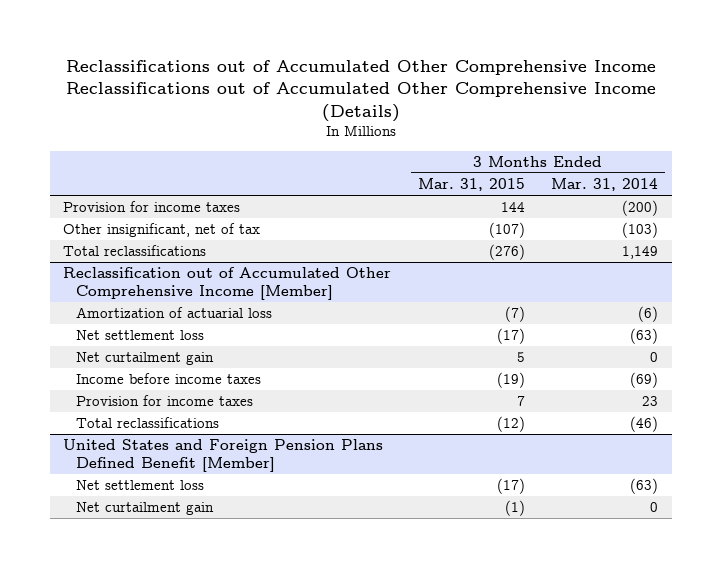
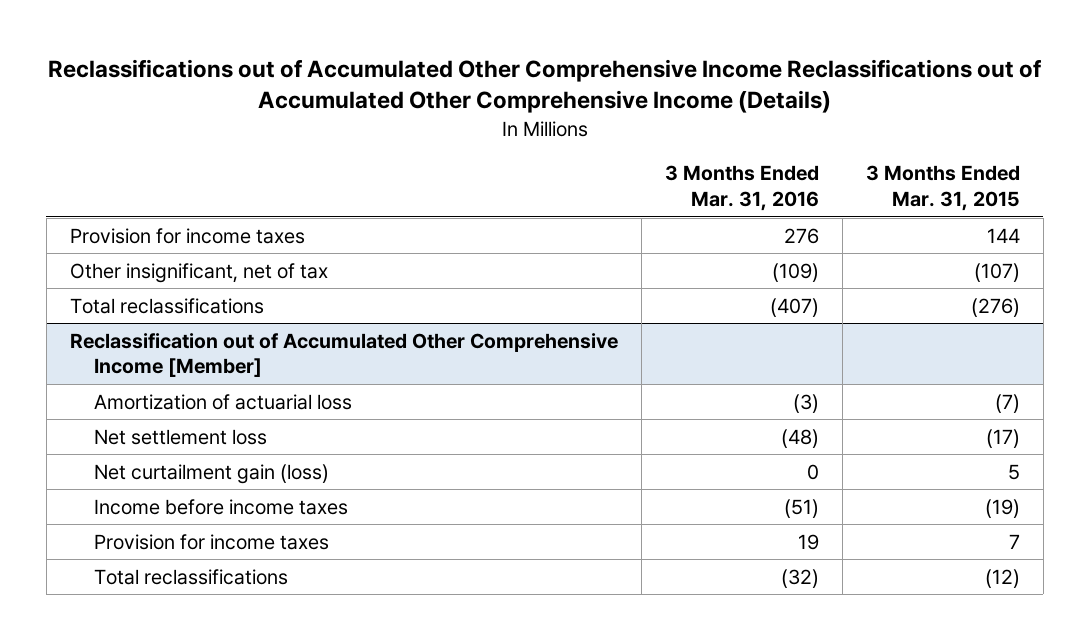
[551,178,659,192] Mar. 31, 2014 -> none
none -> [664,165,819,212] 3 Months Ended Mar. 31, 2016
[76,352,215,366] Net curtailment gain -> [93,463,329,484] Net curtailment gain (loss)
[62,439,383,473] United States and Foreign Pension Plans Defined Benefit [Member] -> none
[76,480,205,491] Net settlement loss -> none
[76,502,215,516] Net curtailment gain -> none

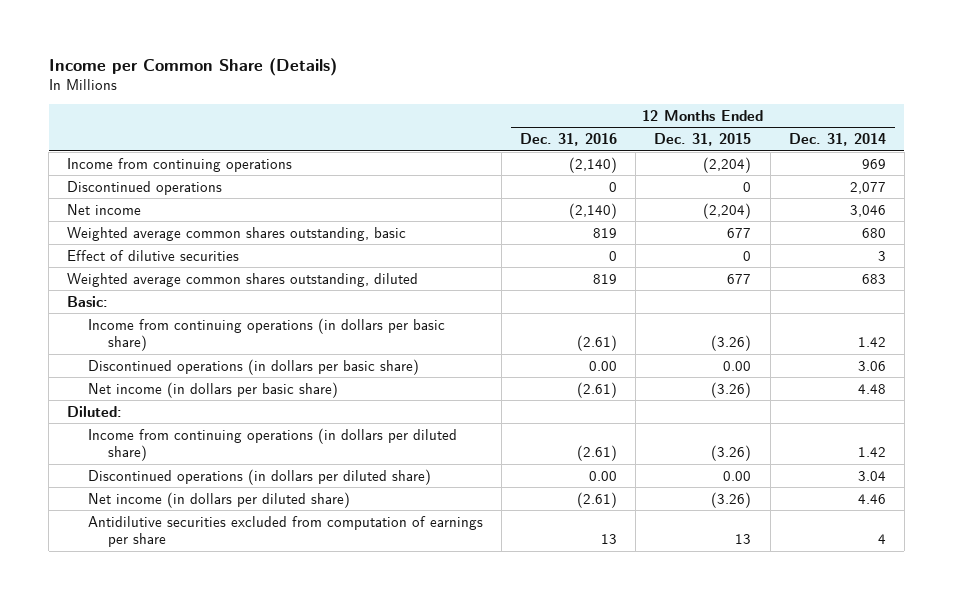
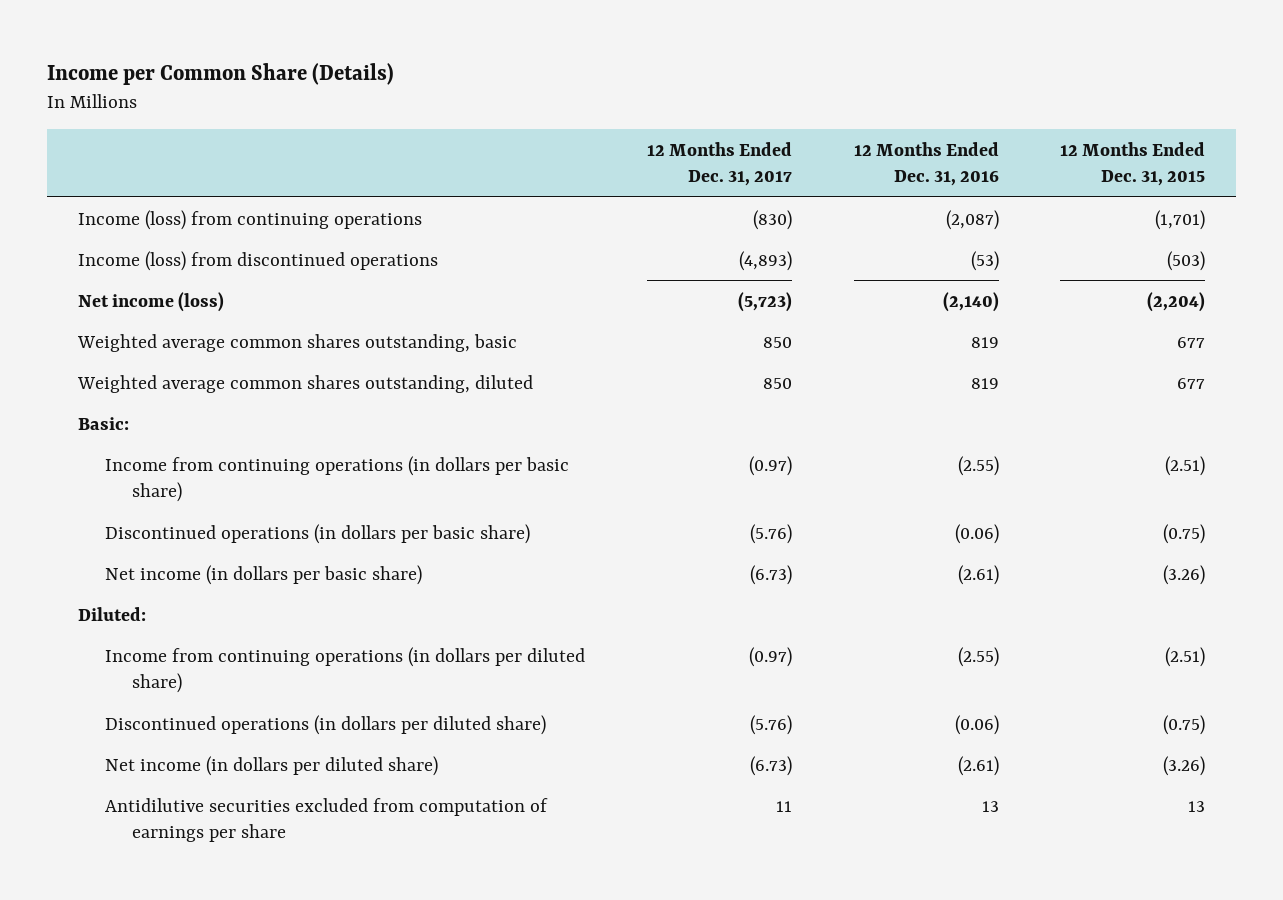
[788,133,886,147] Dec. 31, 2014 -> none
none -> [646,141,792,187] 12 Months Ended Dec. 31, 2017
[67,157,293,172] Income from continuing operations -> [77,209,422,230] Income (loss) from continuing operations
[569,156,618,173] (2,140) -> [945,209,999,230] (2,087)
[703,156,752,173] (2,204) -> [1155,209,1206,230] (1,701)
[67,180,223,195] Discontinued operations -> [77,250,438,271] Income (loss) from discontinued operations
[609,181,618,192] 0 -> [970,250,999,271] (53)
[743,181,752,192] 0 -> [1167,250,1206,271] (503)
[67,203,142,215] Net income -> [77,291,224,312] Net income (loss)
[67,249,240,261] Effect of dilutive securities -> none
[577,335,618,352] (2.61) -> [957,455,999,476] (2.55)
[711,335,752,352] (3.26) -> [1165,455,1206,476] (2.51)
[589,360,618,371] 0.00 -> [954,523,999,544] (0.06)
[723,360,752,371] 0.00 -> [1163,523,1206,544] (0.75)
[577,445,618,462] (2.61) -> [957,646,999,667] (2.55)
[711,445,752,462] (3.26) -> [1165,646,1206,667] (2.51)
[589,470,618,481] 0.00 -> [954,714,999,735] (0.06)
[723,470,752,481] 0.00 -> [1163,714,1206,735] (0.75)

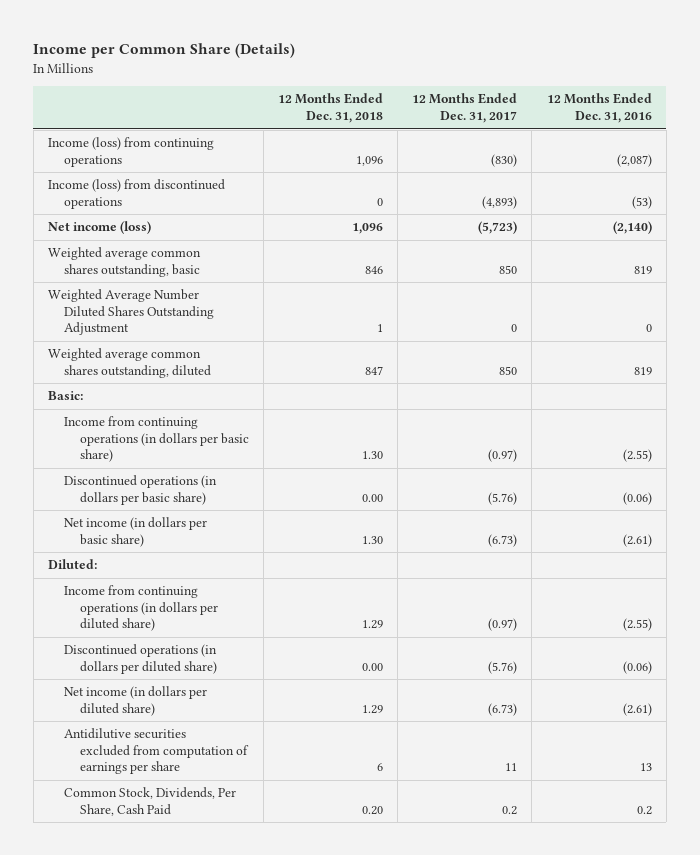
[1060,141,1206,187] 12 Months Ended Dec. 31, 2015 -> none
none -> [277,93,383,123] 12 Months Ended Dec. 31, 2018
none -> [48,289,214,336] Weighted Average Number Diluted Shares Outstanding Adjustment
none -> [63,787,236,816] Common Stock, Dividends, Per Share, Cash Paid

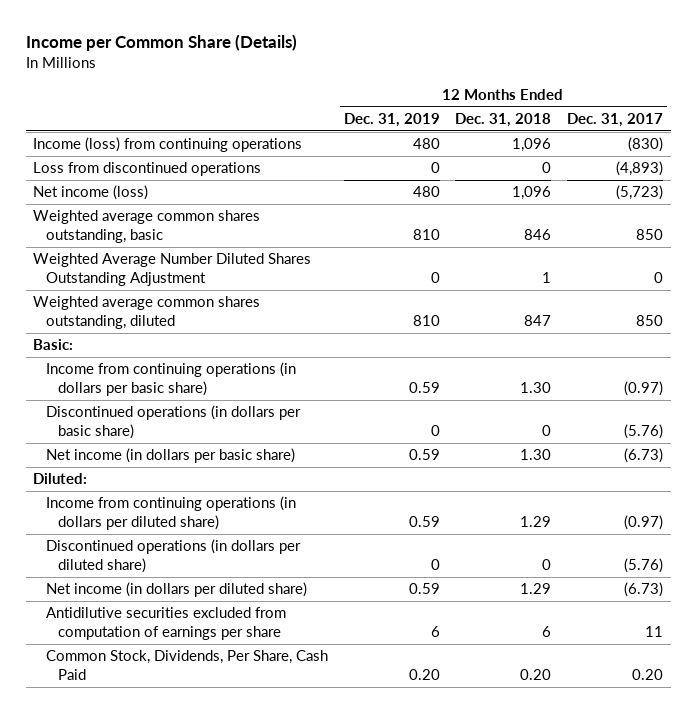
[546,93,652,123] 12 Months Ended Dec. 31, 2016 -> none
none -> [343,112,440,127] Dec. 31, 2019
[48,179,226,209] Income (loss) from discontinued operations -> [33,162,262,177] Loss from discontinued operations
[361,493,383,502] 0.00 -> [542,425,552,437] 0
[361,662,383,671] 0.00 -> [542,559,552,571] 0
[502,805,518,815] 0.2 -> [632,669,664,681] 0.20

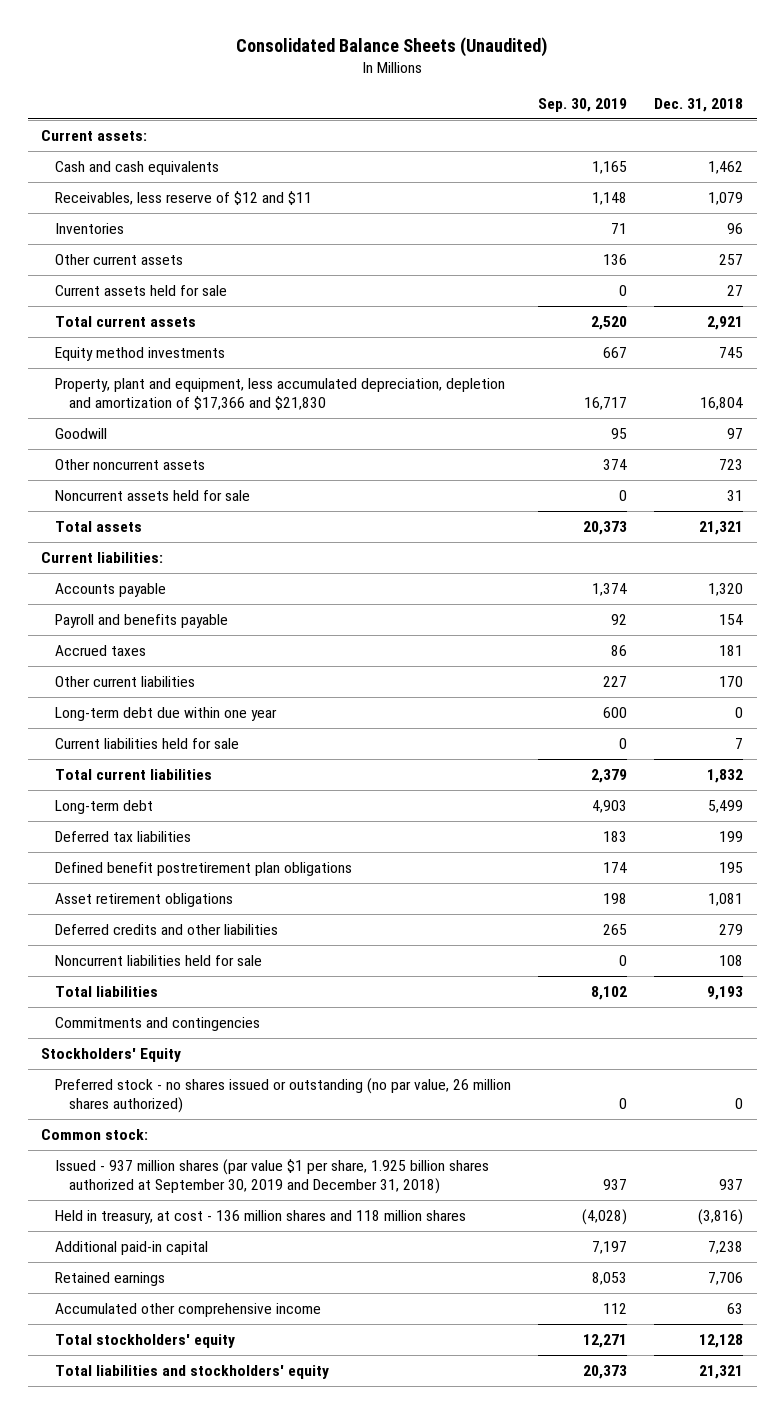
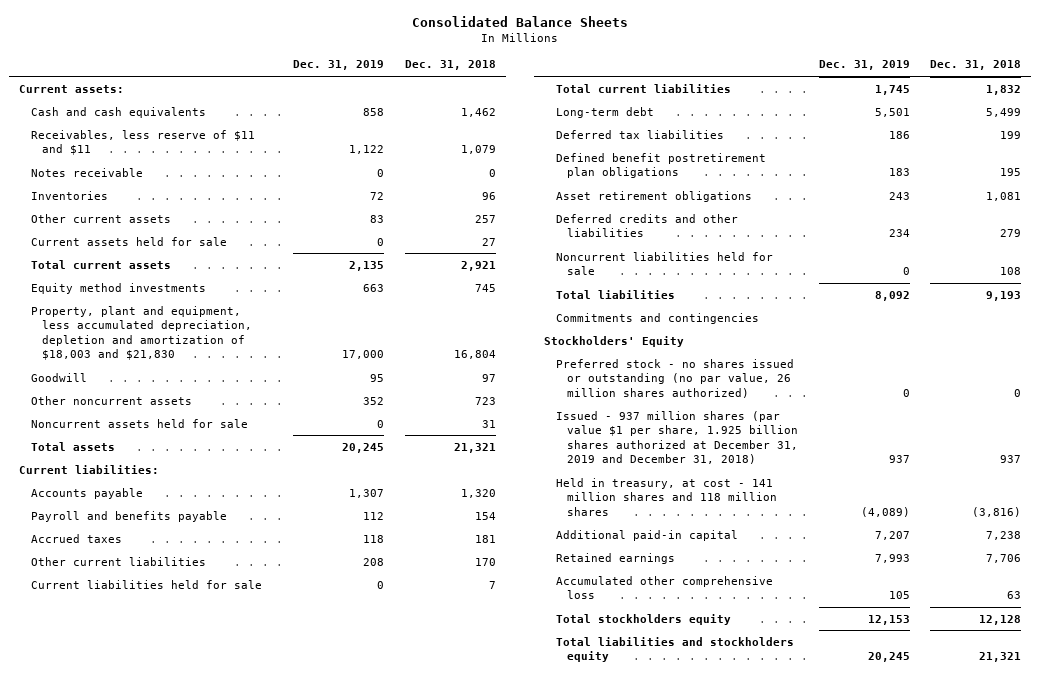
[236,36,548,57] Consolidated Balance Sheets (Unaudited) -> [412,15,629,27] Consolidated Balance Sheets
[538,97,628,112] Sep. 30, 2019 -> none
none -> [293,60,385,71] Dec. 31, 2019
[55,190,313,205] Receivables, less reserve of $12 and $11 -> [30,129,255,156] Receivables, less reserve of $11 and $11
none -> [30,167,143,177] Notes receivable
[55,377,506,411] Property, plant and equipment, less accumulated depreciation, depletion and amortization of $17,366 and $21,830 -> [30,305,252,361] Property, plant and equipment, less accumulated depreciation, depletion and amortization of $18,003 and $21,830
[55,706,278,721] Long-term debt due within one year -> none
[41,1128,149,1140] Common stock: -> none
[55,1158,490,1195] Issued - 937 million shares (par value $1 per share, 1.925 billion shares authorized at September 30, 2019 and December 31, 2018) -> [555,410,798,465] Issued - 937 million shares (par value $1 per share, 1.925 billion shares authorized at December 31, 2019 and December 31, 2018)
[55,1209,467,1224] Held in treasury, at cost - 136 million shares and 118 million shares -> [555,477,777,516] Held in treasury, at cost - 141 million shares and 118 million shares
[55,1302,322,1317] Accumulated other comprehensive income -> [555,575,773,600] Accumulated other comprehensive loss
[55,1333,236,1348] Total stockholders' equity -> [555,613,731,625] Total stockholders equity
[55,1364,330,1379] Total liabilities and stockholders' equity -> [555,636,794,663] Total liabilities and stockholders equity

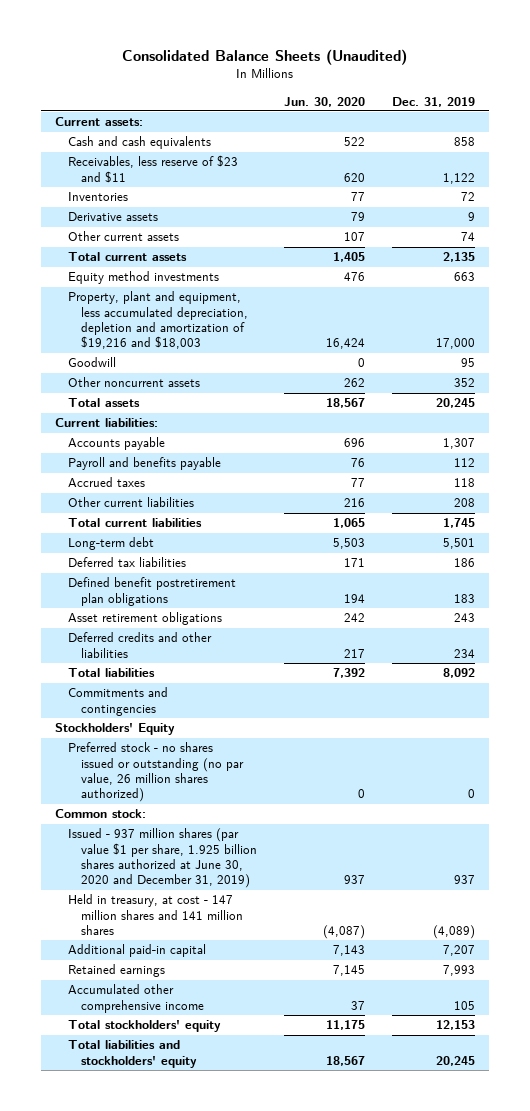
[412,15,629,27] Consolidated Balance Sheets -> [121,49,407,66] Consolidated Balance Sheets (Unaudited)
[405,60,497,71] Dec. 31, 2018 -> none
none -> [284,96,366,107] Jun. 30, 2020
[30,167,143,177] Notes receivable -> none
[30,129,255,156] Receivables, less reserve of $11 and $11 -> [67,155,238,183] Receivables, less reserve of $23 and $11
[30,236,227,246] Current assets held for sale -> none
none -> [67,212,158,222] Derivative assets
[370,214,385,223] 83 -> [461,232,476,242] 74
[30,305,252,361] Property, plant and equipment, less accumulated depreciation, depletion and amortization of $18,003 and $21,830 -> [67,291,249,350] Property, plant and equipment, less accumulated depreciation, depletion and amortization of $19,216 and $18,003
[30,418,248,428] Noncurrent assets held for sale -> none
[30,579,262,589] Current liabilities held for sale -> none
[555,251,773,276] Noncurrent liabilities held for sale -> none
none -> [54,809,146,819] Common stock:
[555,410,798,465] Issued - 937 million shares (par value $1 per share, 1.925 billion shares authorized at December 31, 2019 and December 31, 2018) -> [67,828,258,889] Issued - 937 million shares (par value $1 per share, 1.925 billion shares authorized at June 30, 2020 and December 31, 2019)
[555,477,777,516] Held in treasury, at cost - 141 million shares and 118 million shares -> [67,894,244,936] Held in treasury, at cost - 147 million shares and 141 million shares
[555,575,773,600] Accumulated other comprehensive loss -> [67,984,205,1013] Accumulated other comprehensive income
[555,613,731,625] Total stockholders equity -> [67,1020,221,1033] Total stockholders' equity
[555,636,794,663] Total liabilities and stockholders equity -> [67,1040,198,1068] Total liabilities and stockholders' equity

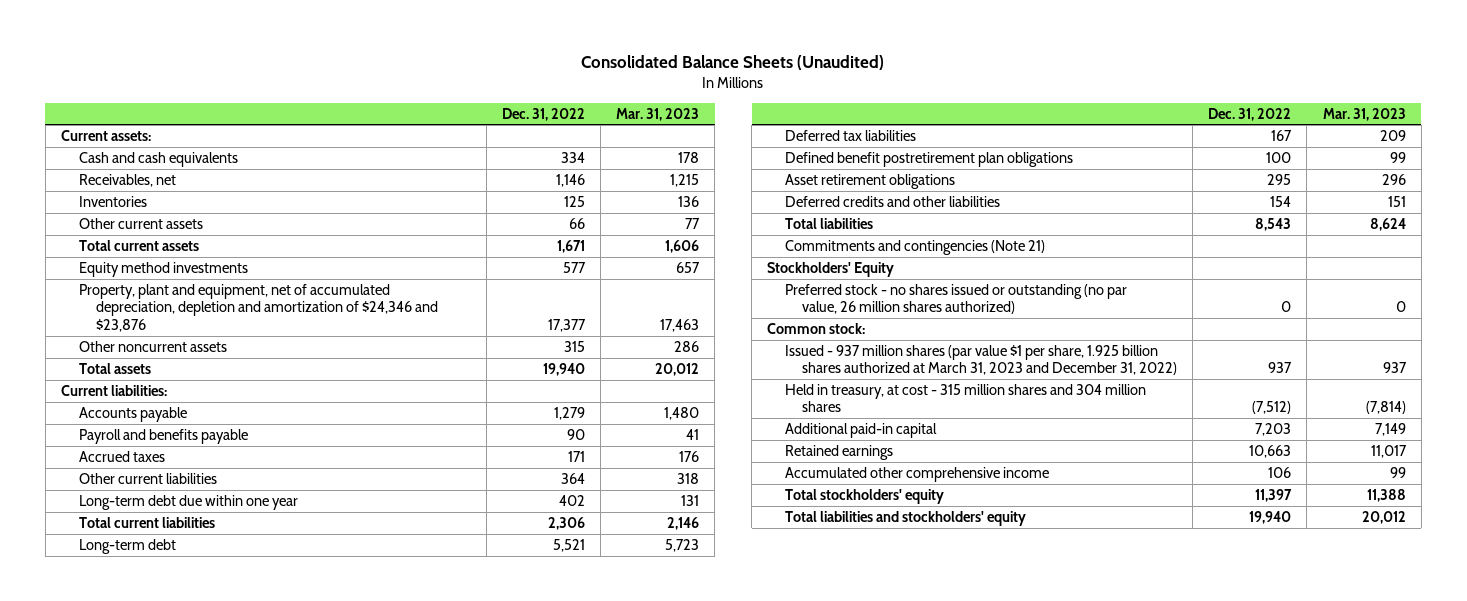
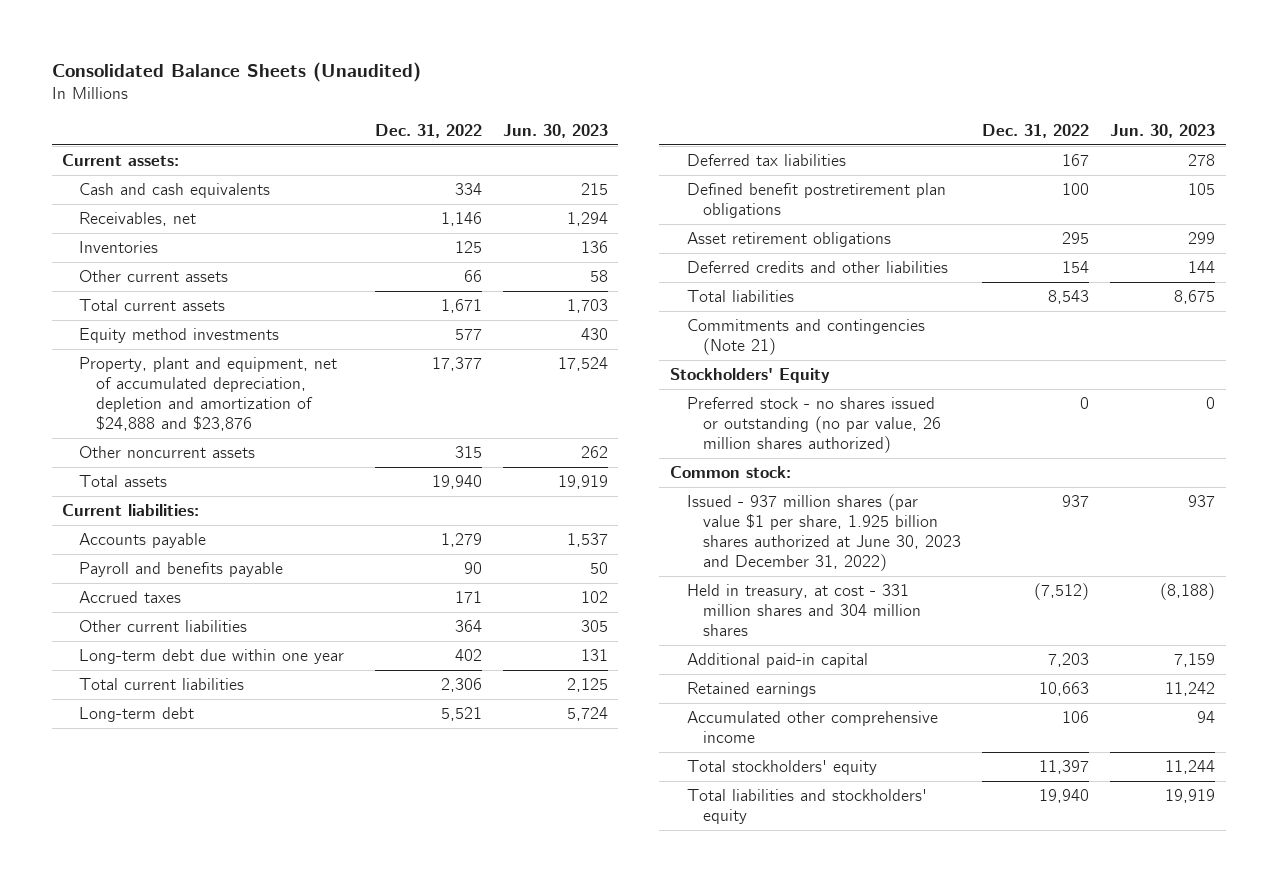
[616,107,700,121] Mar. 31, 2023 -> none
none -> [502,124,608,139] Jun. 30, 2023
[78,283,439,333] Property, plant and equipment, net of accumulated depreciation, depletion and amortization of $24,346 and $23,876 -> [79,357,338,432] Property, plant and equipment, net of accumulated depreciation, depletion and amortization of $24,888 and $23,876
[784,344,1178,376] Issued - 937 million shares (par value $1 per share, 1.925 billion shares authorized at March 31, 2023 and December 31, 2022) -> [686,494,962,572] Issued - 937 million shares (par value $1 per share, 1.925 billion shares authorized at June 30, 2023 and December 31, 2022)
[784,383,1146,413] Held in treasury, at cost - 315 million shares and 304 million shares -> [686,584,922,637] Held in treasury, at cost - 331 million shares and 304 million shares

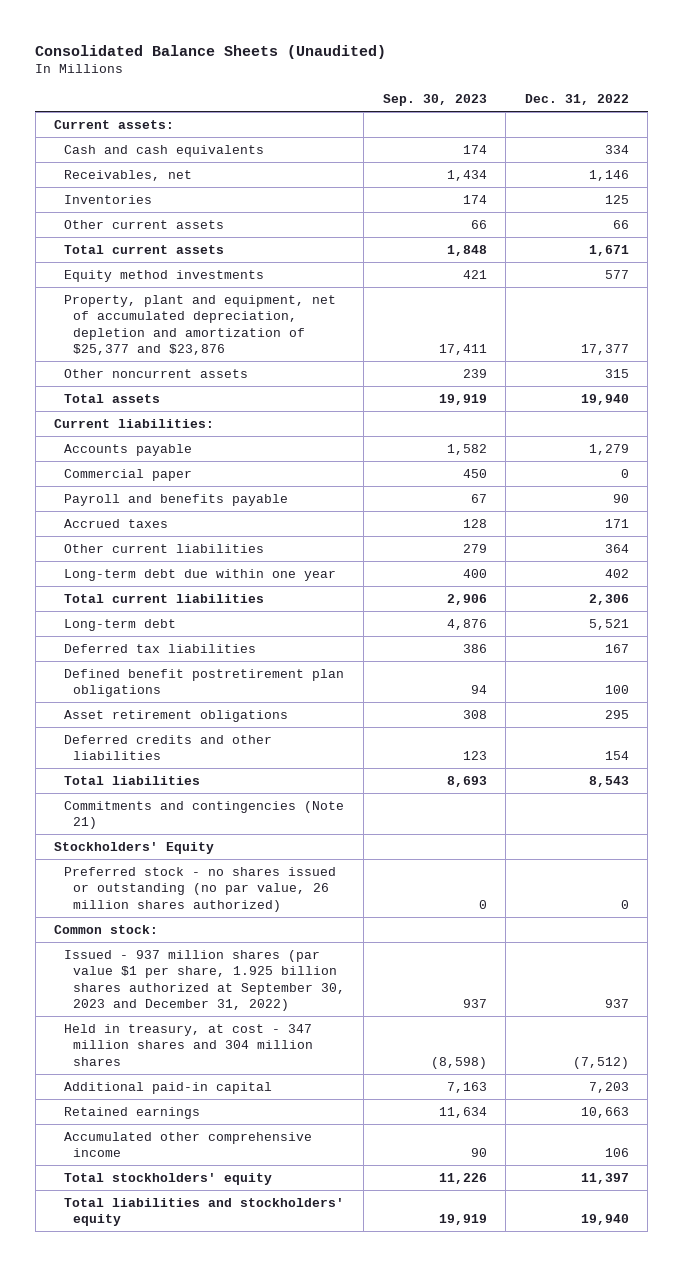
[502,124,608,139] Jun. 30, 2023 -> none
none -> [382,94,487,107] Sep. 30, 2023
[79,357,338,432] Property, plant and equipment, net of accumulated depreciation, depletion and amortization of $24,888 and $23,876 -> [63,294,336,356] Property, plant and equipment, net of accumulated depreciation, depletion and amortization of $25,377 and $23,876
none -> [63,468,192,481] Commercial paper
[686,494,962,572] Issued - 937 million shares (par value $1 per share, 1.925 billion shares authorized at June 30, 2023 and December 31, 2022) -> [63,949,346,1012] Issued - 937 million shares (par value $1 per share, 1.925 billion shares authorized at September 30, 2023 and December 31, 2022)
[686,584,922,637] Held in treasury, at cost - 331 million shares and 304 million shares -> [63,1023,314,1066] Held in treasury, at cost - 347 million shares and 304 million shares

